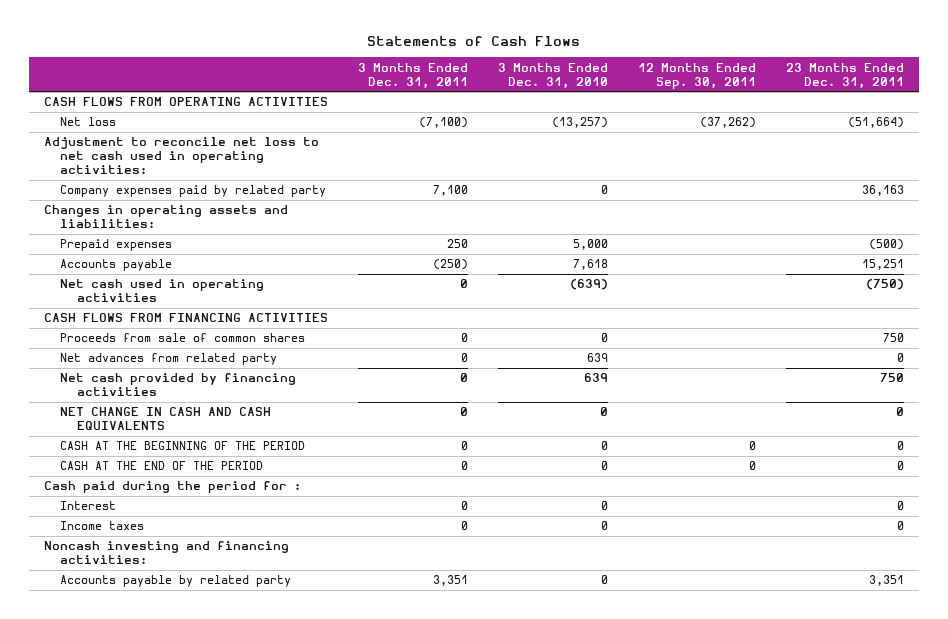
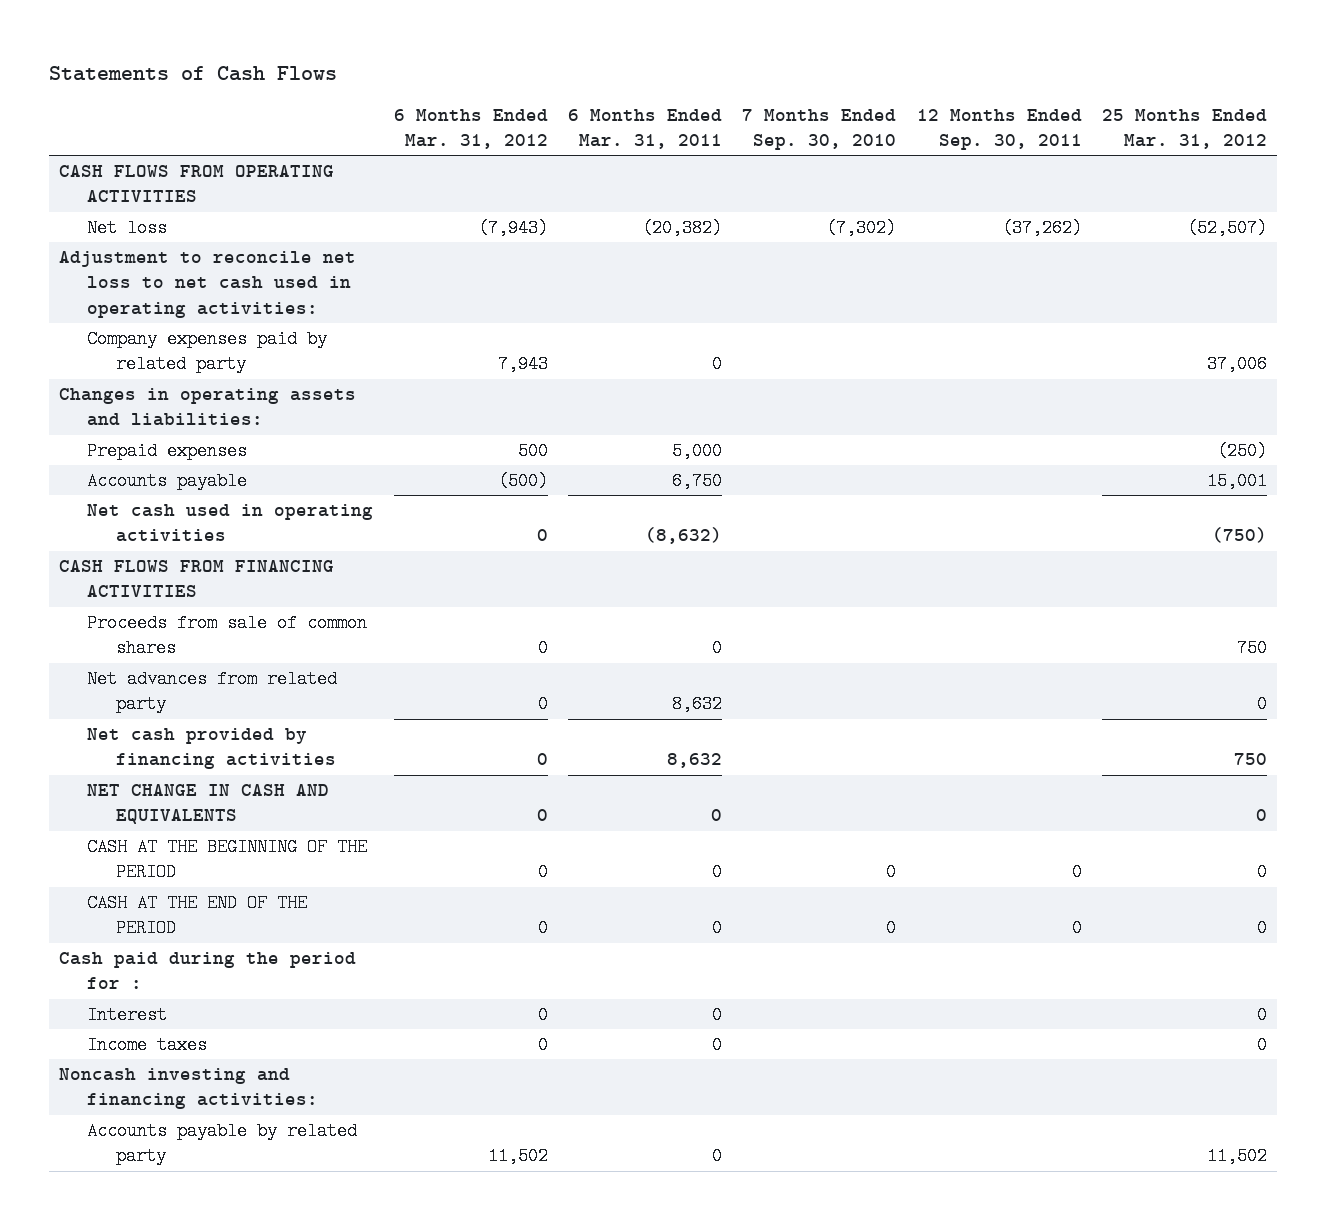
[357,62,468,89] 3 Months Ended Dec. 31, 2011 -> none
[497,62,608,89] 3 Months Ended Dec. 31, 2010 -> none
[786,62,905,89] 23 Months Ended Dec. 31, 2011 -> none
none -> [393,108,548,149] 6 Months Ended Mar. 31, 2012
none -> [568,108,723,149] 6 Months Ended Mar. 31, 2011
none -> [742,108,897,150] 7 Months Ended Sep. 30, 2010
none -> [1101,108,1267,149] 25 Months Ended Mar. 31, 2012
[60,407,272,431] NET CHANGE IN CASH AND CASH EQUIVALENTS -> [87,784,330,825] NET CHANGE IN CASH AND EQUIVALENTS

